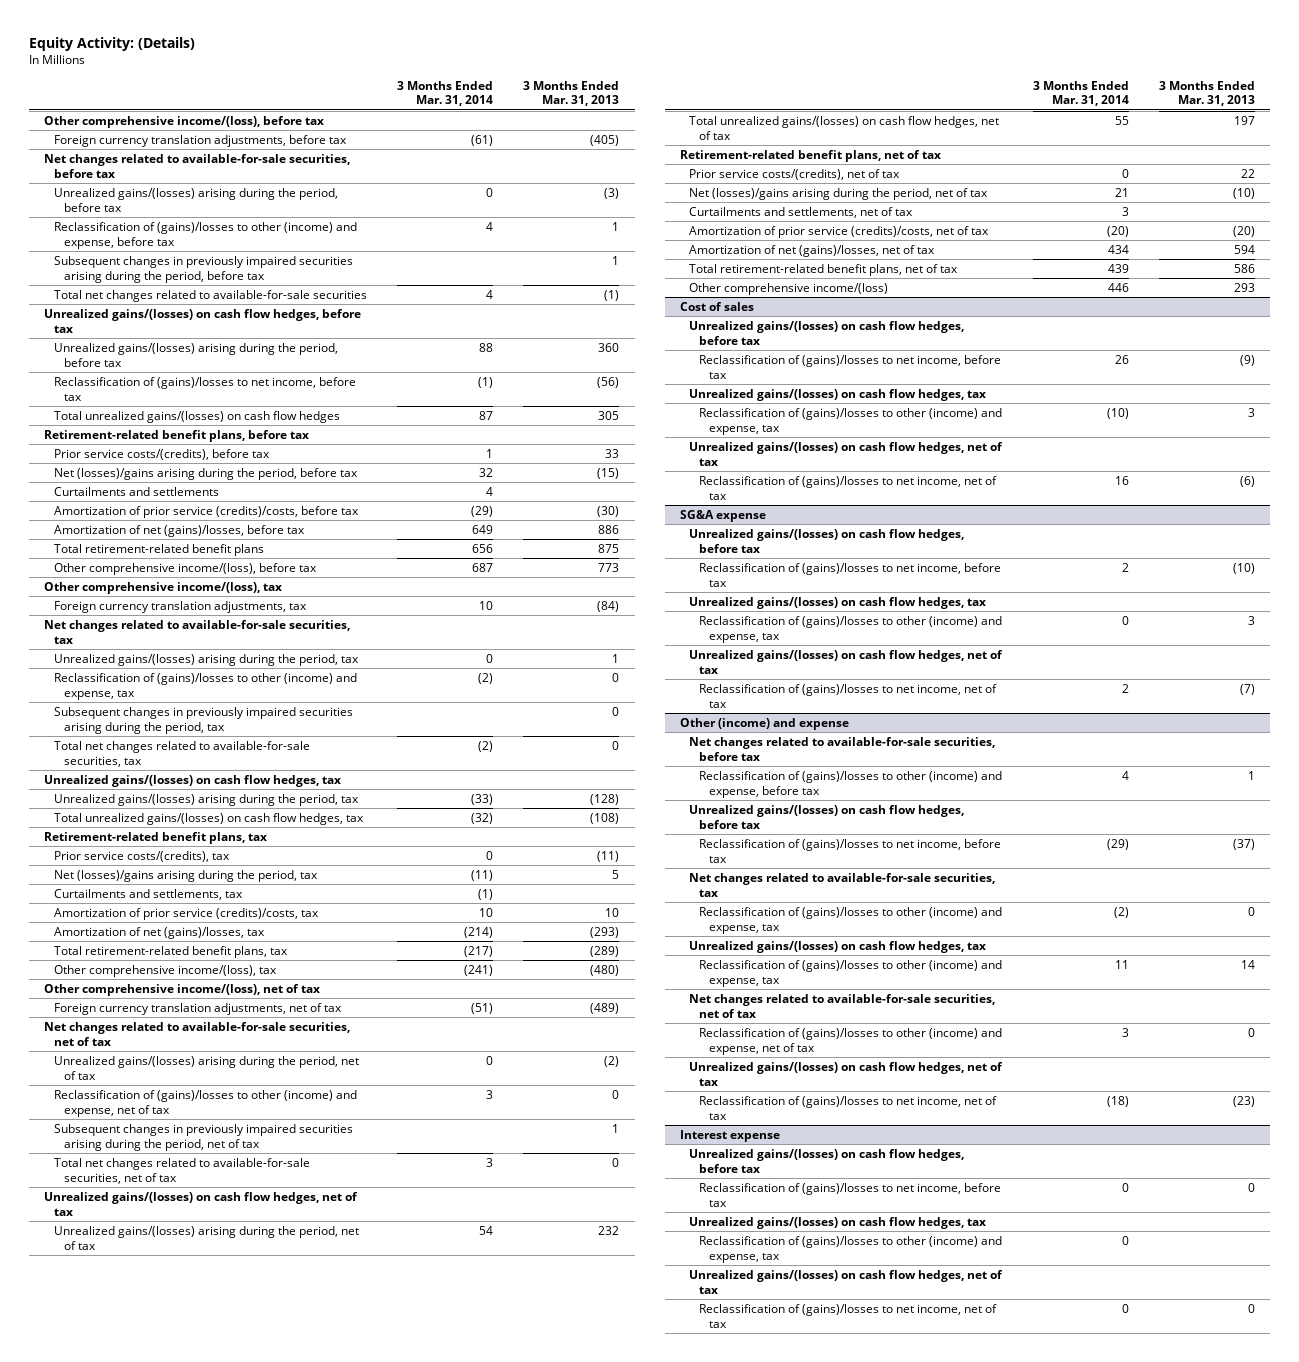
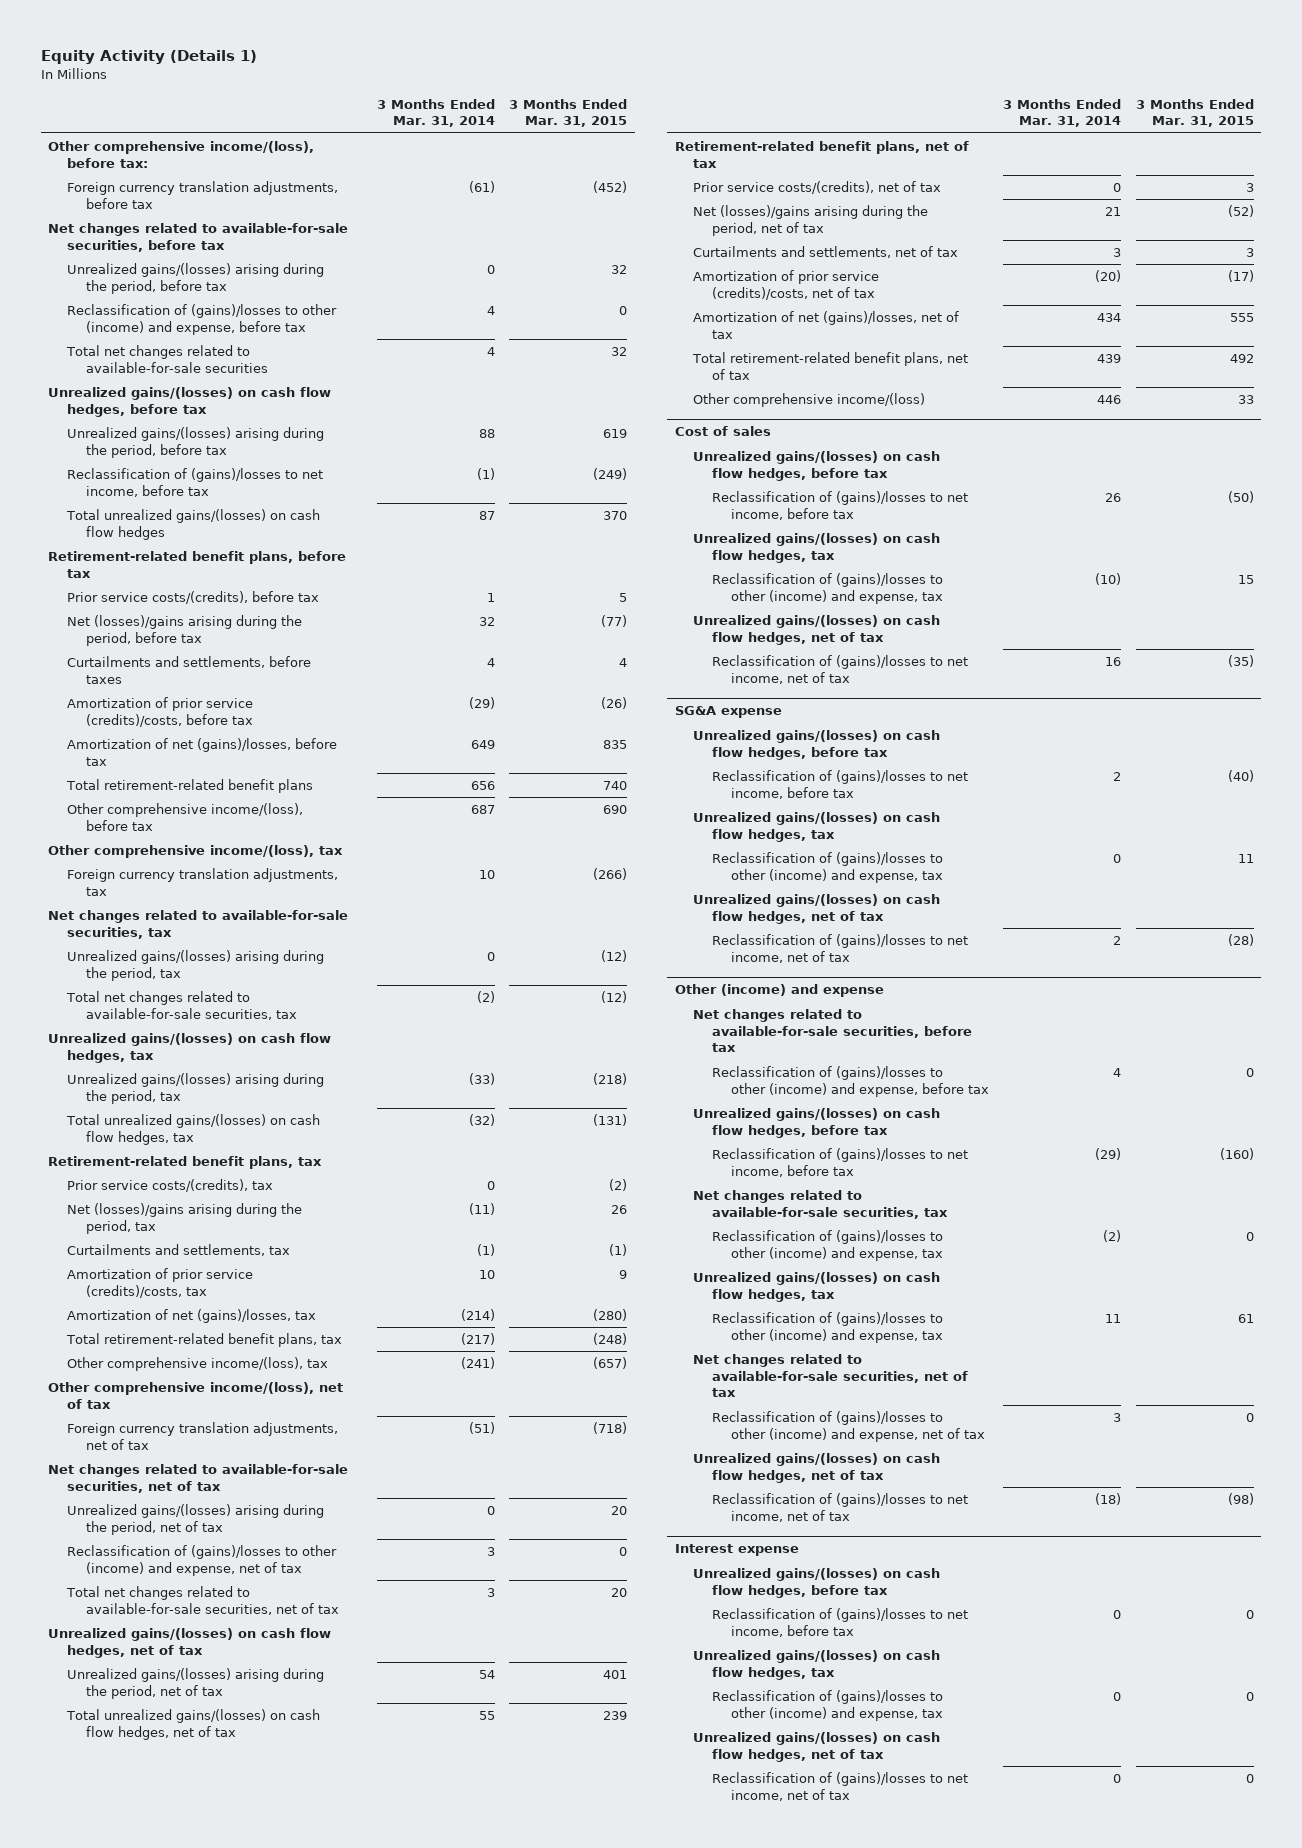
[29,36,196,51] Equity Activity: (Details) -> [41,50,258,65] Equity Activity (Details 1)
[523,80,620,107] 3 Months Ended Mar. 31, 2013 -> none
none -> [509,98,628,128] 3 Months Ended Mar. 31, 2015
[44,115,325,128] Other comprehensive income/(loss), before tax -> [48,140,315,168] Other comprehensive income/(loss), before tax:
[53,255,353,283] Subsequent changes in previously impaired securities arising during the period, before tax -> none
[53,486,219,496] Curtailments and settlements -> [67,655,312,684] Curtailments and settlements, before taxes
[53,672,357,700] Reclassification of (gains)/losses to other (income) and expense, tax -> none
[53,706,353,734] Subsequent changes in previously impaired securities arising during the period, tax -> none
[53,1123,353,1151] Subsequent changes in previously impaired securities arising during the period, net of tax -> none

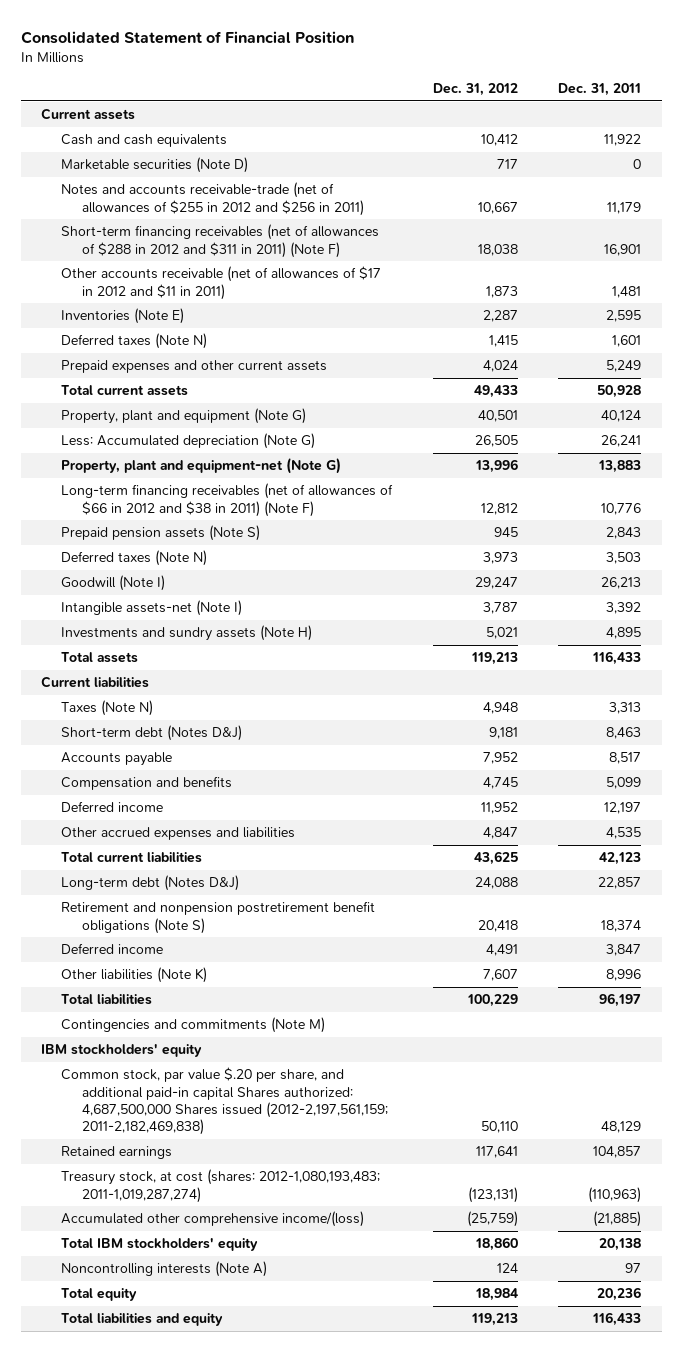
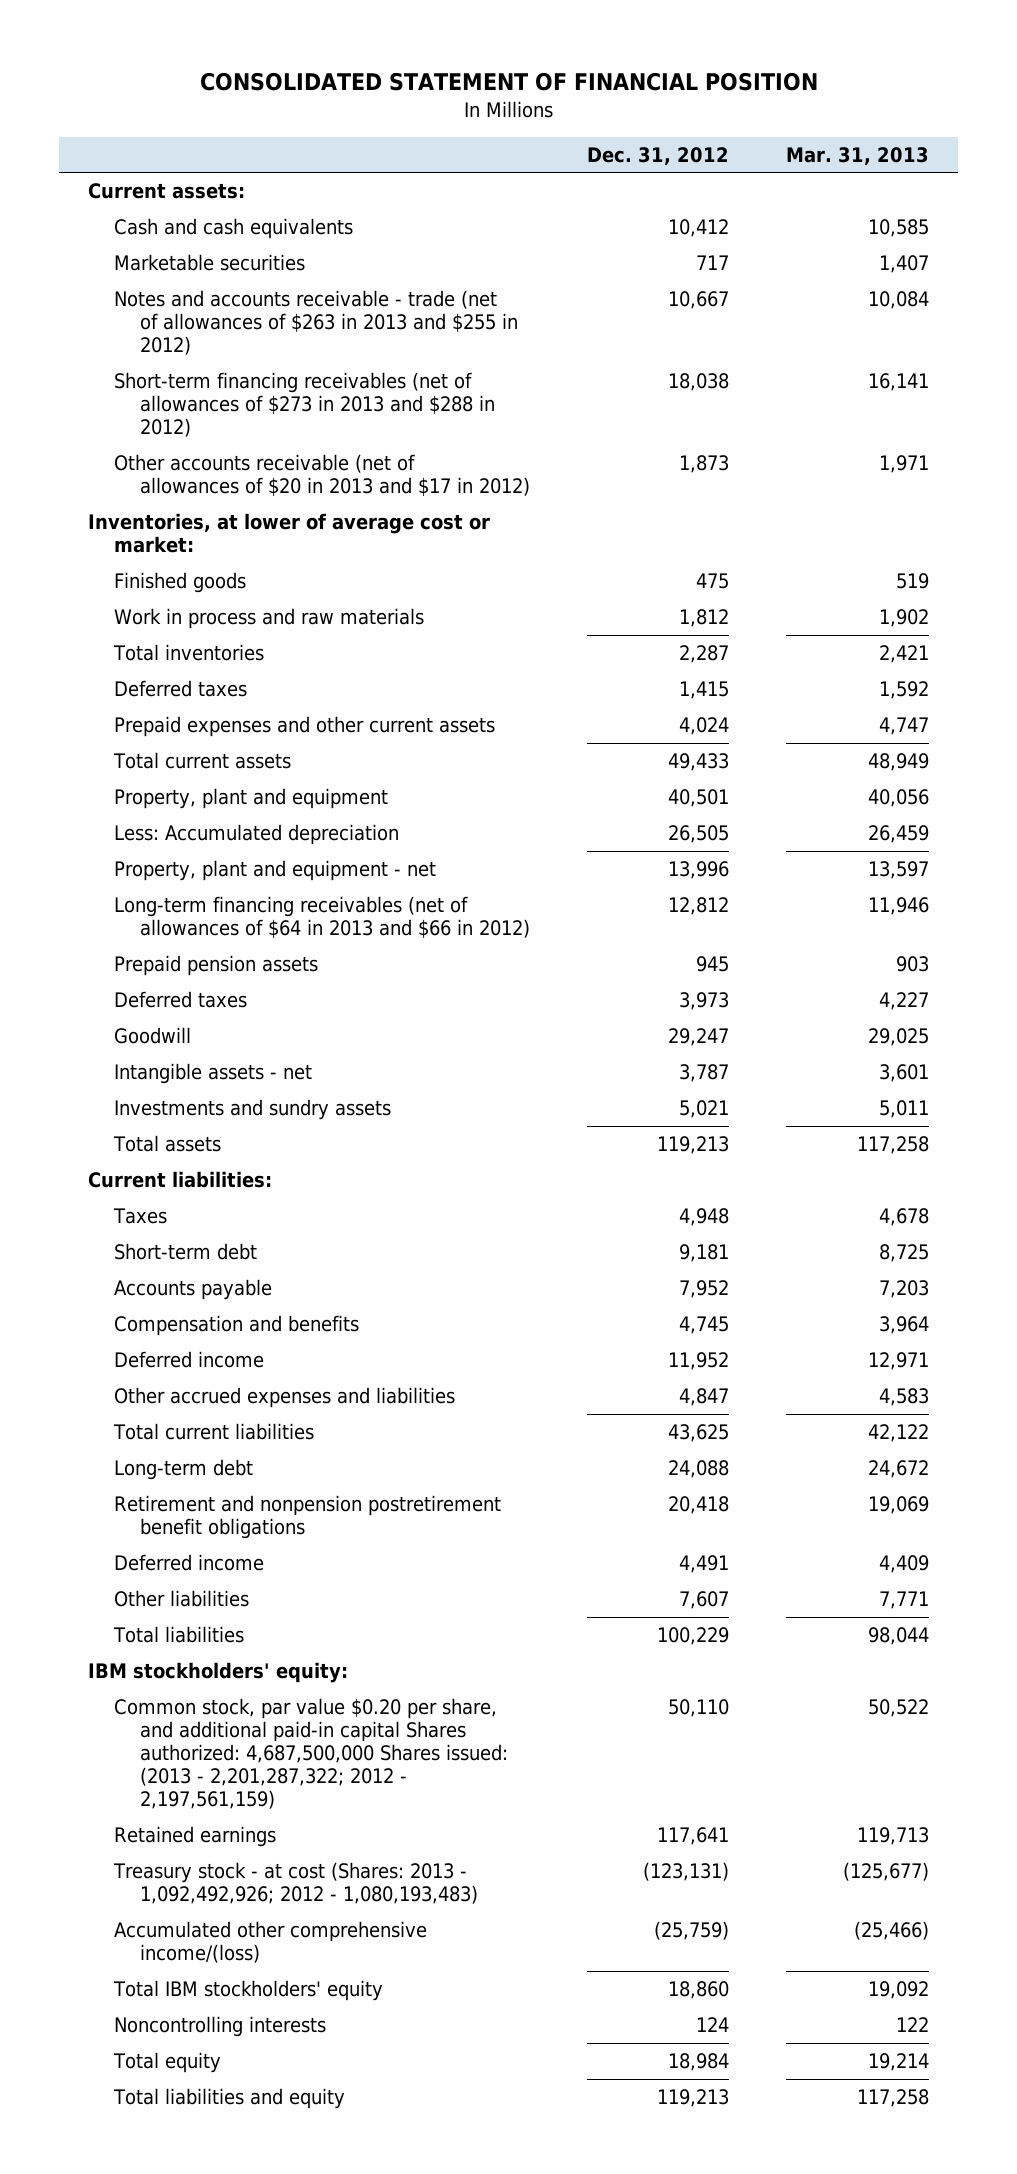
[21,30,355,44] Consolidated Statement of Financial Position -> [199,71,818,91] CONSOLIDATED STATEMENT OF FINANCIAL POSITION
[558,82,642,96] Dec. 31, 2011 -> none
none -> [786,146,930,165] Mar. 31, 2013
[41,108,136,121] Current assets -> [87,183,245,200] Current assets:
[61,157,249,174] Marketable securities (Note D) -> [113,254,305,272] Marketable securities
[61,182,364,216] Notes and accounts receivable-trade (net of allowances of $255 in 2012 and $256 in 2011) -> [113,290,518,356] Notes and accounts receivable - trade (net of allowances of $263 in 2013 and $255 in 2012)
[61,224,380,258] Short-term financing receivables (net of allowances of $288 in 2012 and $311 in 2011) (Note F) -> [113,372,495,438] Short-term financing receivables (net of allowances of $273 in 2013 and $288 in 2012)
[61,266,382,300] Other accounts receivable (net of allowances of $17 in 2012 and $11 in 2011) -> [113,454,530,497] Other accounts receivable (net of allowances of $20 in 2013 and $17 in 2012)
none -> [87,513,490,554] Inventories, at lower of average cost or market:
none -> [113,572,246,594] Finished goods
none -> [113,608,424,630] Work in process and raw materials
[61,308,185,325] Inventories (Note E) -> [112,644,264,662] Total inventories
[61,333,208,350] Deferred taxes (Note N) -> [113,680,247,698] Deferred taxes
[61,408,307,425] Property, plant and equipment (Note G) -> [113,788,388,810] Property, plant and equipment
[61,433,316,450] Less: Accumulated depreciation (Note G) -> [113,824,399,846] Less: Accumulated depreciation
[61,458,342,475] Property, plant and equipment-net (Note G) -> [113,860,436,882] Property, plant and equipment - net
[61,483,394,517] Long-term financing receivables (net of allowances of $66 in 2012 and $38 in 2011) (Note F) -> [113,896,530,939] Long-term financing receivables (net of allowances of $64 in 2013 and $66 in 2012)
[61,525,261,542] Prepaid pension assets (Note S) -> [113,955,318,977] Prepaid pension assets
[61,550,208,567] Deferred taxes (Note N) -> [113,991,247,1009] Deferred taxes
[61,575,166,592] Goodwill (Note I) -> [113,1027,191,1045] Goodwill
[61,600,243,617] Intangible assets-net (Note I) -> [113,1063,312,1085] Intangible assets - net
[61,625,313,642] Investments and sundry assets (Note H) -> [113,1099,391,1121] Investments and sundry assets
[41,676,150,689] Current liabilities -> [87,1171,272,1189] Current liabilities:
[61,700,154,717] Taxes (Note N) -> [112,1208,167,1225] Taxes
[61,725,243,742] Short-term debt (Notes D&J) -> [113,1243,257,1261] Short-term debt
[61,875,240,892] Long-term debt (Notes D&J) -> [113,1459,253,1481] Long-term debt
[61,901,376,934] Retirement and nonpension postretirement benefit obligations (Note S) -> [113,1495,501,1540] Retirement and nonpension postretirement benefit obligations
[61,967,208,984] Other liabilities (Note K) -> [113,1590,249,1608] Other liabilities
[61,1017,326,1034] Contingencies and commitments (Note M) -> none
[41,1044,203,1058] IBM stockholders' equity -> [87,1662,348,1684] IBM stockholders' equity:
[61,1067,388,1136] Common stock, par value $.20 per share, and additional paid-in capital Shares authorized: 4,687,500,000 Shares issued (2012-2,197,561,159; 2011-2,182,469,838) -> [113,1698,508,1810] Common stock, par value $0.20 per share, and additional paid-in capital Shares authorized: 4,687,500,000 Shares issued: (2013 - 2,201,287,322; 2012 - 2,197,561,159)
[61,1169,381,1203] Treasury stock, at cost (shares: 2012-1,080,193,483; 2011-1,019,287,274) -> [112,1862,478,1905] Treasury stock - at cost (Shares: 2013 - 1,092,492,926; 2012 - 1,080,193,483)
[61,1261,268,1278] Noncontrolling interests (Note A) -> [113,2016,326,2038] Noncontrolling interests

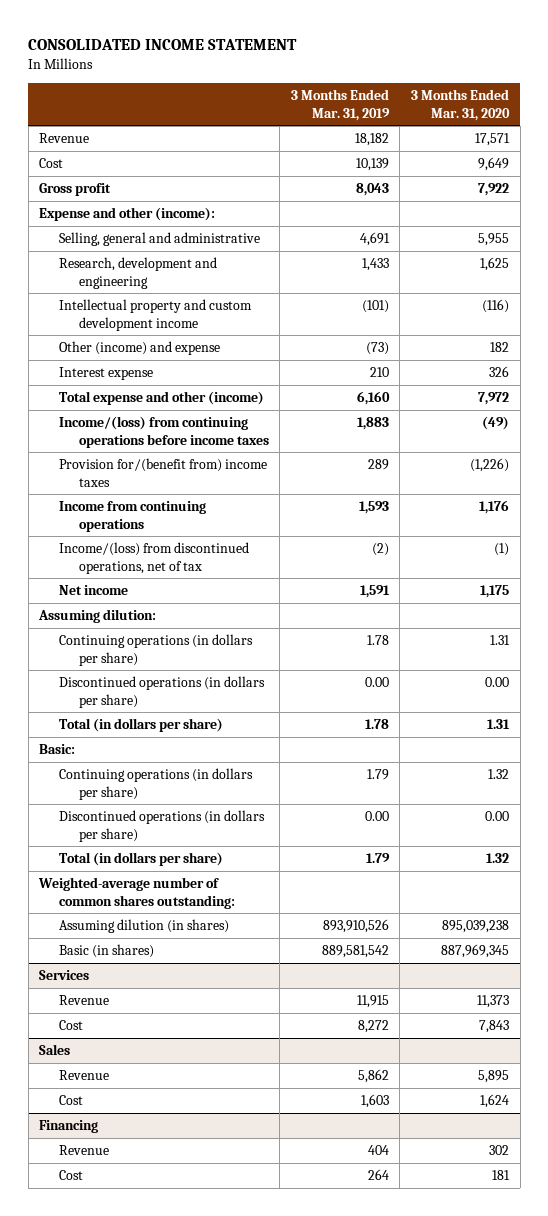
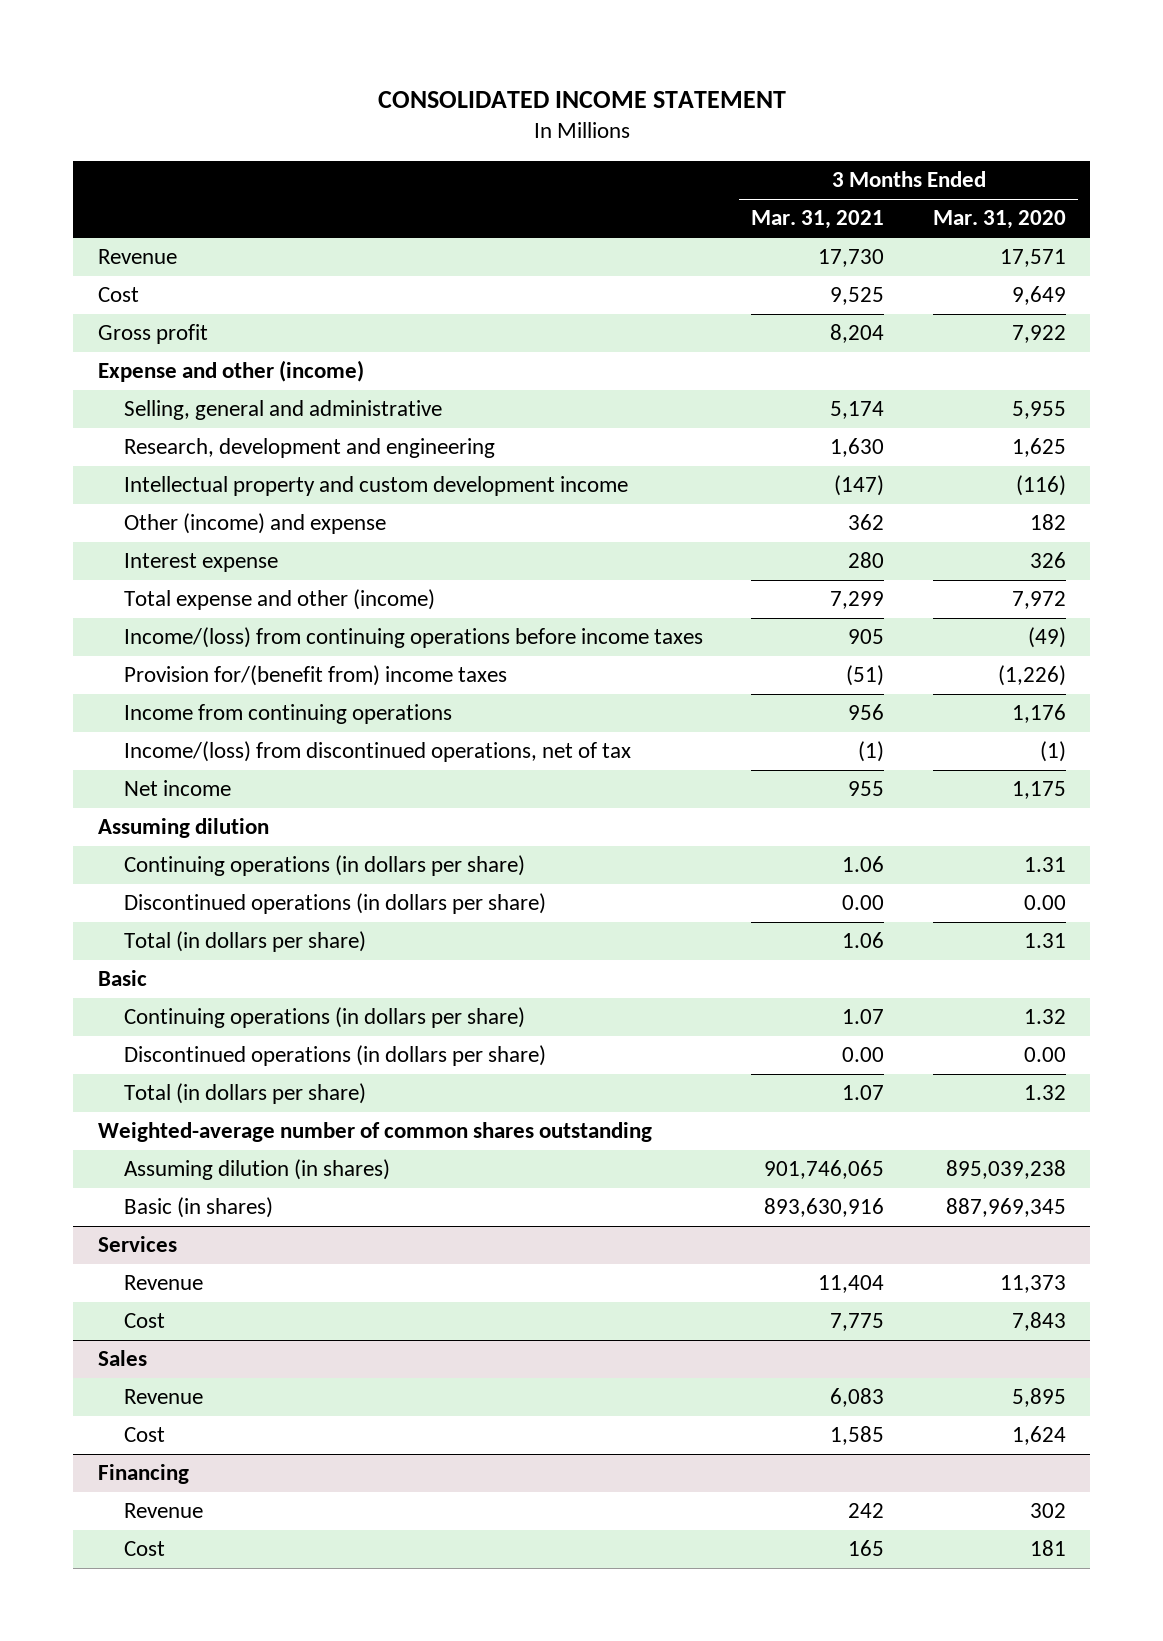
[290,88,390,121] 3 Months Ended Mar. 31, 2019 -> none
none -> [751,210,885,230] Mar. 31, 2021
[39,207,216,222] Expense and other (income): -> [97,360,364,383] Expense and other (income)
[38,609,157,624] Assuming dilution: -> [97,818,269,839] Assuming dilution
[39,744,76,755] Basic: -> [97,970,147,987] Basic
[38,877,235,909] Weighted-average number of common shares outstanding: -> [97,1122,652,1143] Weighted-average number of common shares outstanding

